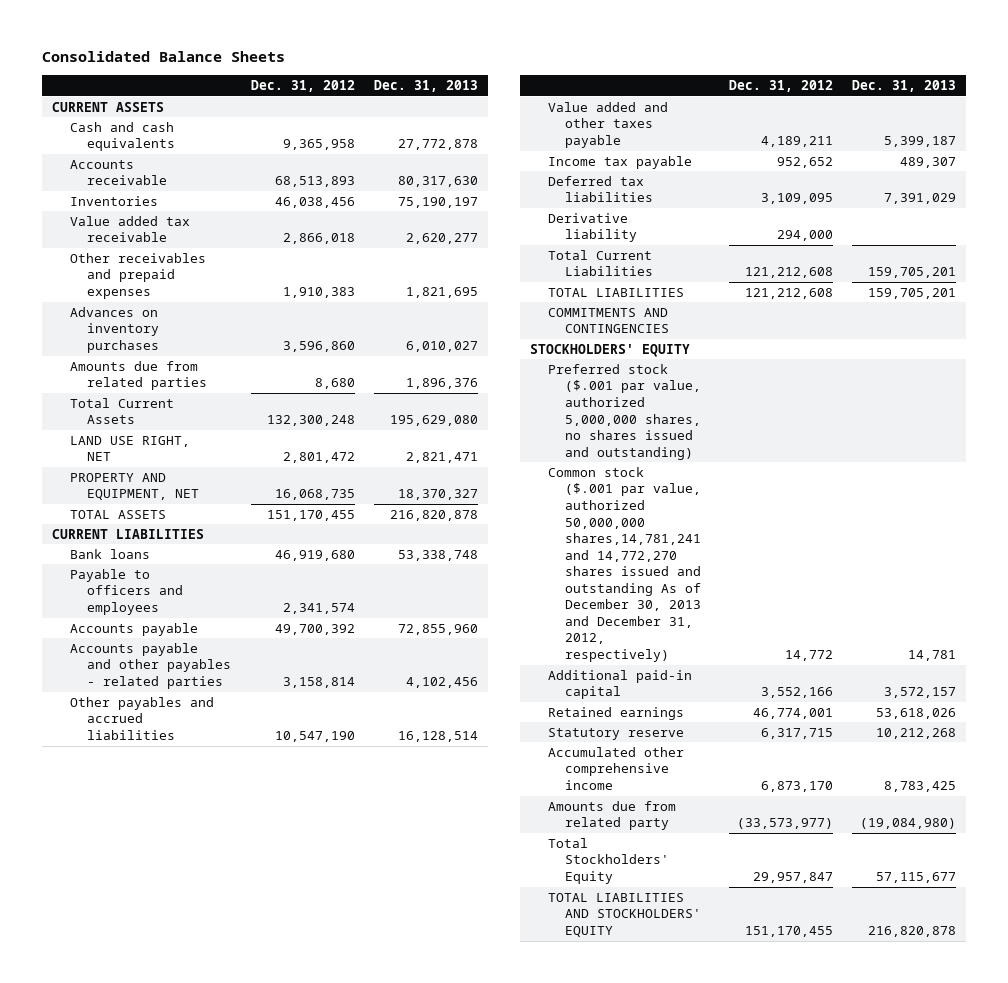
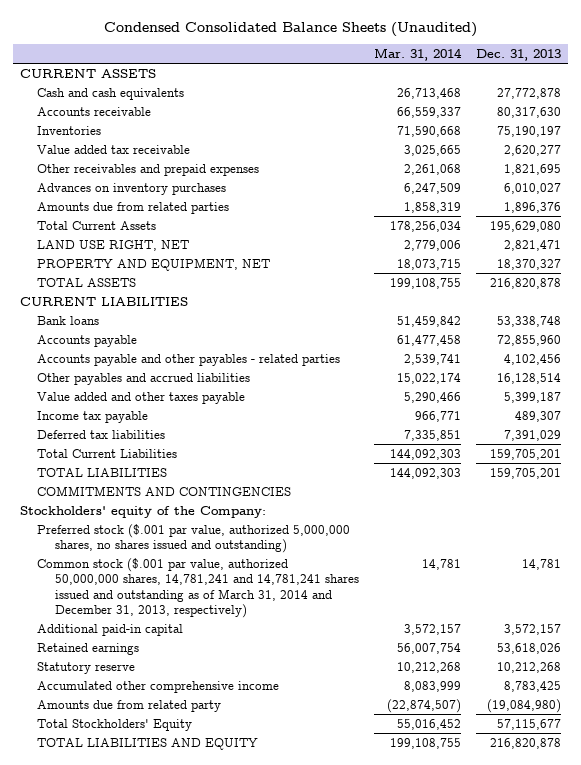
[42,51,286,63] Consolidated Balance Sheets -> [103,21,477,37] Condensed Consolidated Balance Sheets (Unaudited)
[250,80,355,93] Dec. 31, 2012 -> none
none -> [373,47,462,61] Mar. 31, 2014
[69,568,184,615] Payable to officers and employees -> none
[547,212,638,243] Derivative liability -> none
[530,343,691,357] STOCKHOLDERS' EQUITY -> [20,505,267,518] Stockholders' equity of the Company:
[547,466,702,662] Common stock ($.001 par value, authorized 50,000,000 shares,14,781,241 and 14,772,270 shares issued and outstanding As of December 30, 2013 and December 31, 2012, respectively) -> [37,557,359,619] Common stock ($.001 par value, authorized 50,000,000 shares, 14,781,241 and 14,781,241 shares issued and outstanding as of March 31, 2014 and December 31, 2013, respectively)
[547,892,702,937] TOTAL LIABILITIES AND STOCKHOLDERS' EQUITY -> [37,737,259,750] TOTAL LIABILITIES AND EQUITY

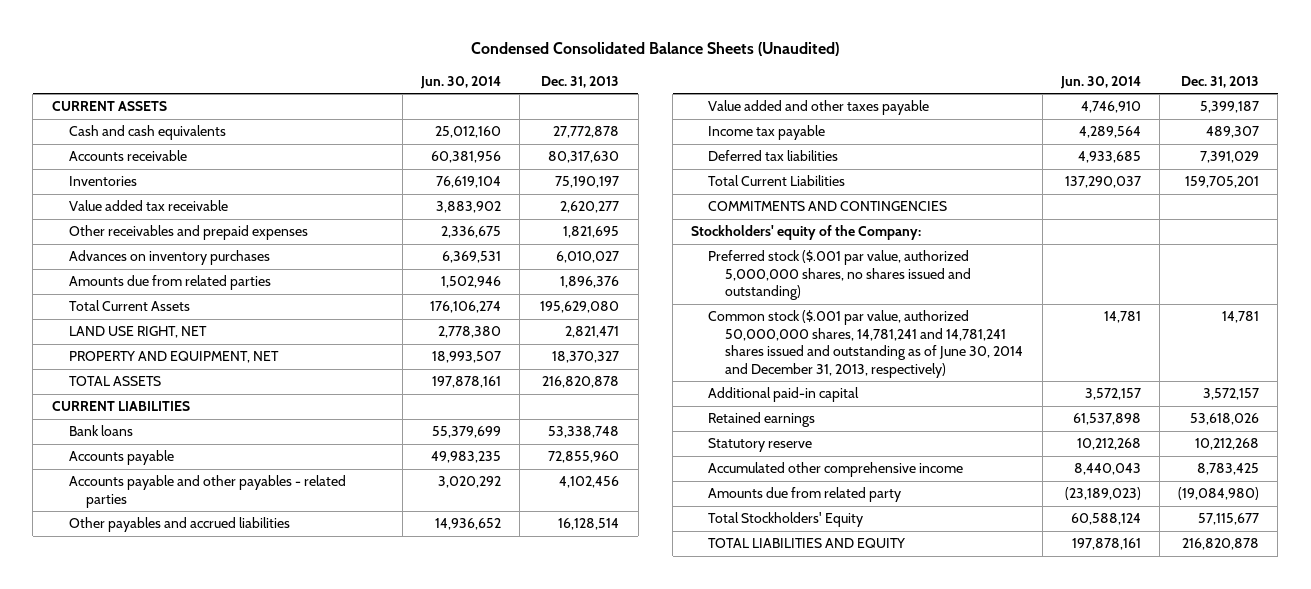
[373,47,462,61] Mar. 31, 2014 -> none
none -> [419,75,501,89] Jun. 30, 2014
[37,467,168,477] TOTAL LIABILITIES -> none
[37,557,359,619] Common stock ($.001 par value, authorized 50,000,000 shares, 14,781,241 and 14,781,241 shares issued and outstanding as of March 31, 2014 and December 31, 2013, respectively) -> [708,310,1024,378] Common stock ($.001 par value, authorized 50,000,000 shares, 14,781,241 and 14,781,241 shares issued and outstanding as of June 30, 2014 and December 31, 2013, respectively)

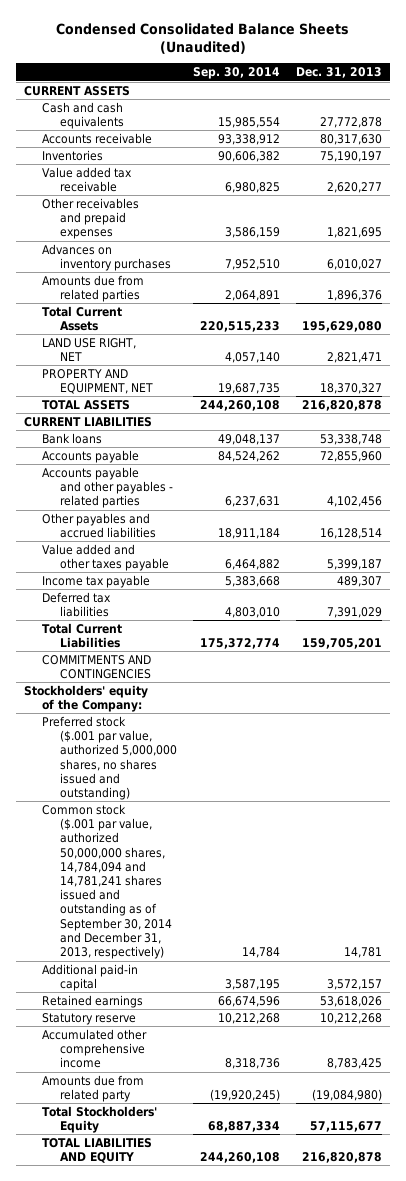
[419,75,501,89] Jun. 30, 2014 -> none
none -> [192,67,280,80] Sep. 30, 2014
[708,310,1024,378] Common stock ($.001 par value, authorized 50,000,000 shares, 14,781,241 and 14,781,241 shares issued and outstanding as of June 30, 2014 and December 31, 2013, respectively) -> [41,803,172,960] Common stock ($.001 par value, authorized 50,000,000 shares, 14,784,094 and 14,781,241 shares issued and outstanding as of September 30, 2014 and December 31, 2013, respectively)

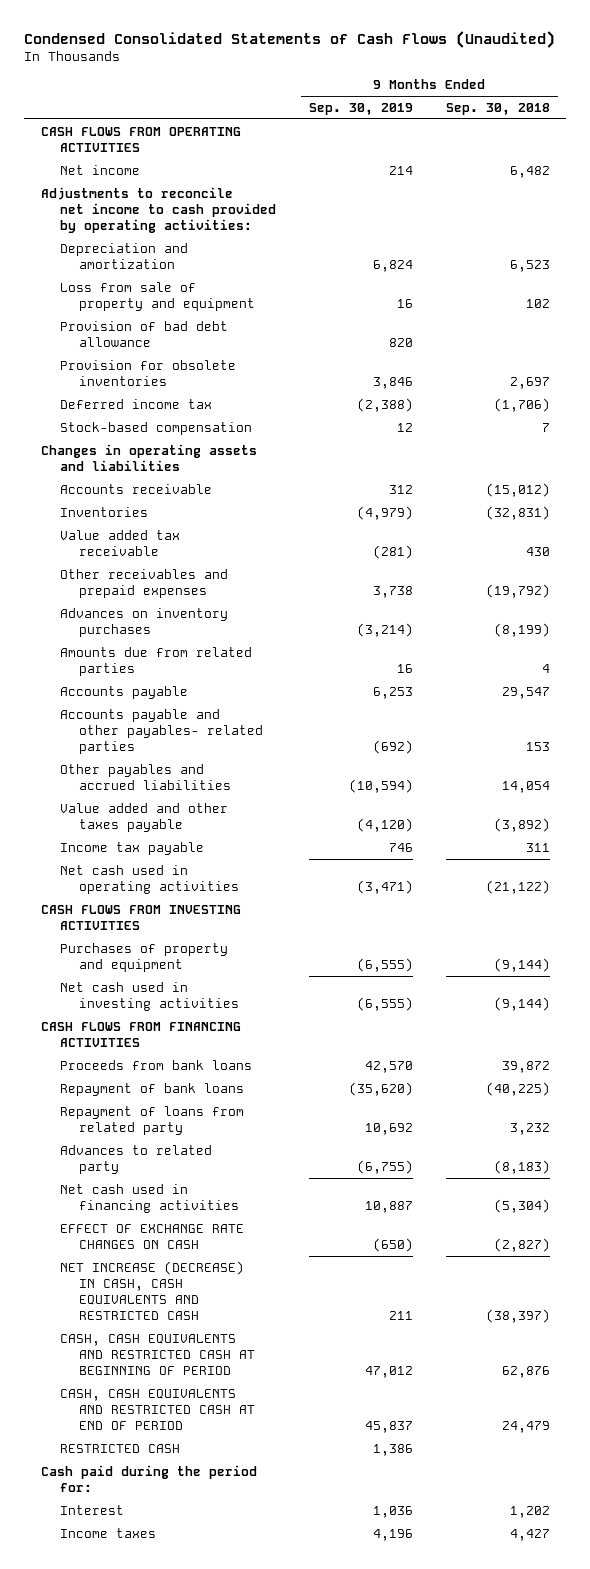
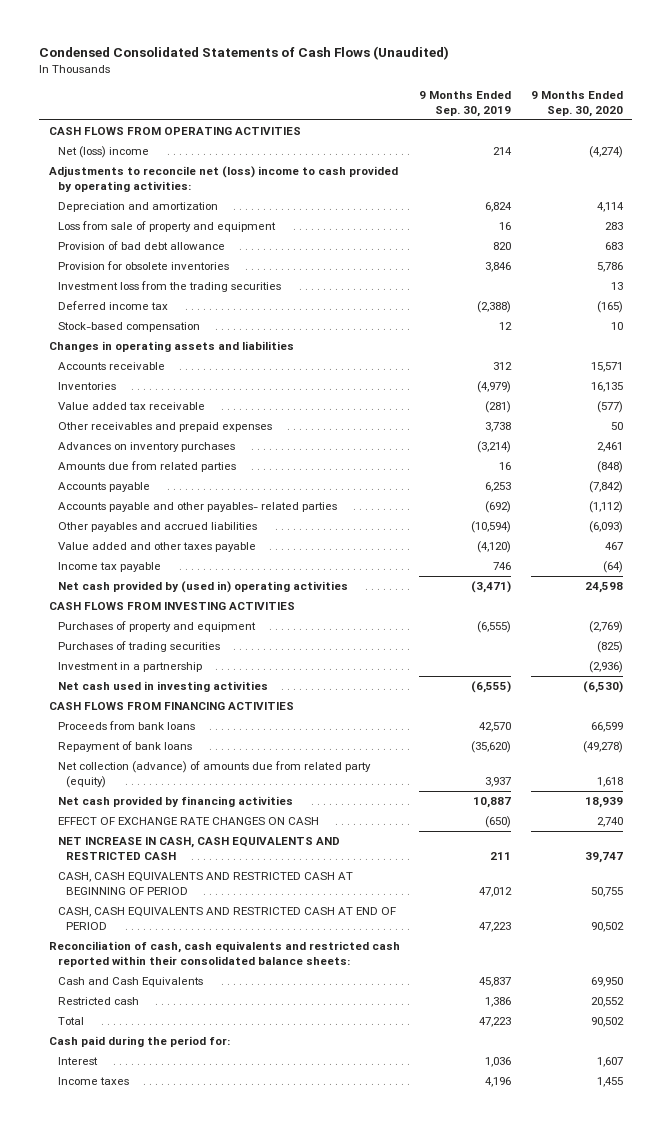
[445,102,550,115] Sep. 30, 2018 -> none
none -> [530,90,623,117] 9 Months Ended Sep. 30, 2020
[59,164,140,175] Net income -> [57,146,149,159] Net (loss) income
[40,186,276,234] Adjustments to reconcile net income to cash provided by operating activities: -> [48,166,398,192] Adjustments to reconcile net (loss) income to cash provided by operating activities:
none -> [57,281,281,293] Investment loss from the trading securities
[59,864,240,894] Net cash used in operating activities -> [57,581,348,594] Net cash provided by (used in) operating activities
none -> [57,641,220,653] Purchases of trading securities
none -> [57,662,202,673] Investment in a partnership
[59,1144,212,1174] Advances to related party -> none
[59,1105,244,1135] Repayment of loans from related party -> [57,761,371,788] Net collection (advance) of amounts due from related party (equity)
[364,1122,413,1135] 10,692 -> [485,776,512,787] 3,937
[59,1183,240,1213] Net cash used in financing activities -> [57,796,293,808] Net cash provided by financing activities
[59,1260,244,1321] NET INCREASE (DECREASE) IN CASH, CASH EQUIVALENTS AND RESTRICTED CASH -> [57,837,340,860] NET INCREASE IN CASH, CASH EQUIVALENTS AND RESTRICTED CASH
[364,1421,413,1434] 45,837 -> [479,921,512,932] 47,223
none -> [48,941,400,967] Reconciliation of cash, cash equivalents and restricted cash reported within their consolidated balance sheets:
none -> [57,977,203,988] Cash and Cash Equivalents
[59,1443,180,1453] RESTRICTED CASH -> [57,997,139,1006] Restricted cash
none -> [57,1017,84,1026] Total

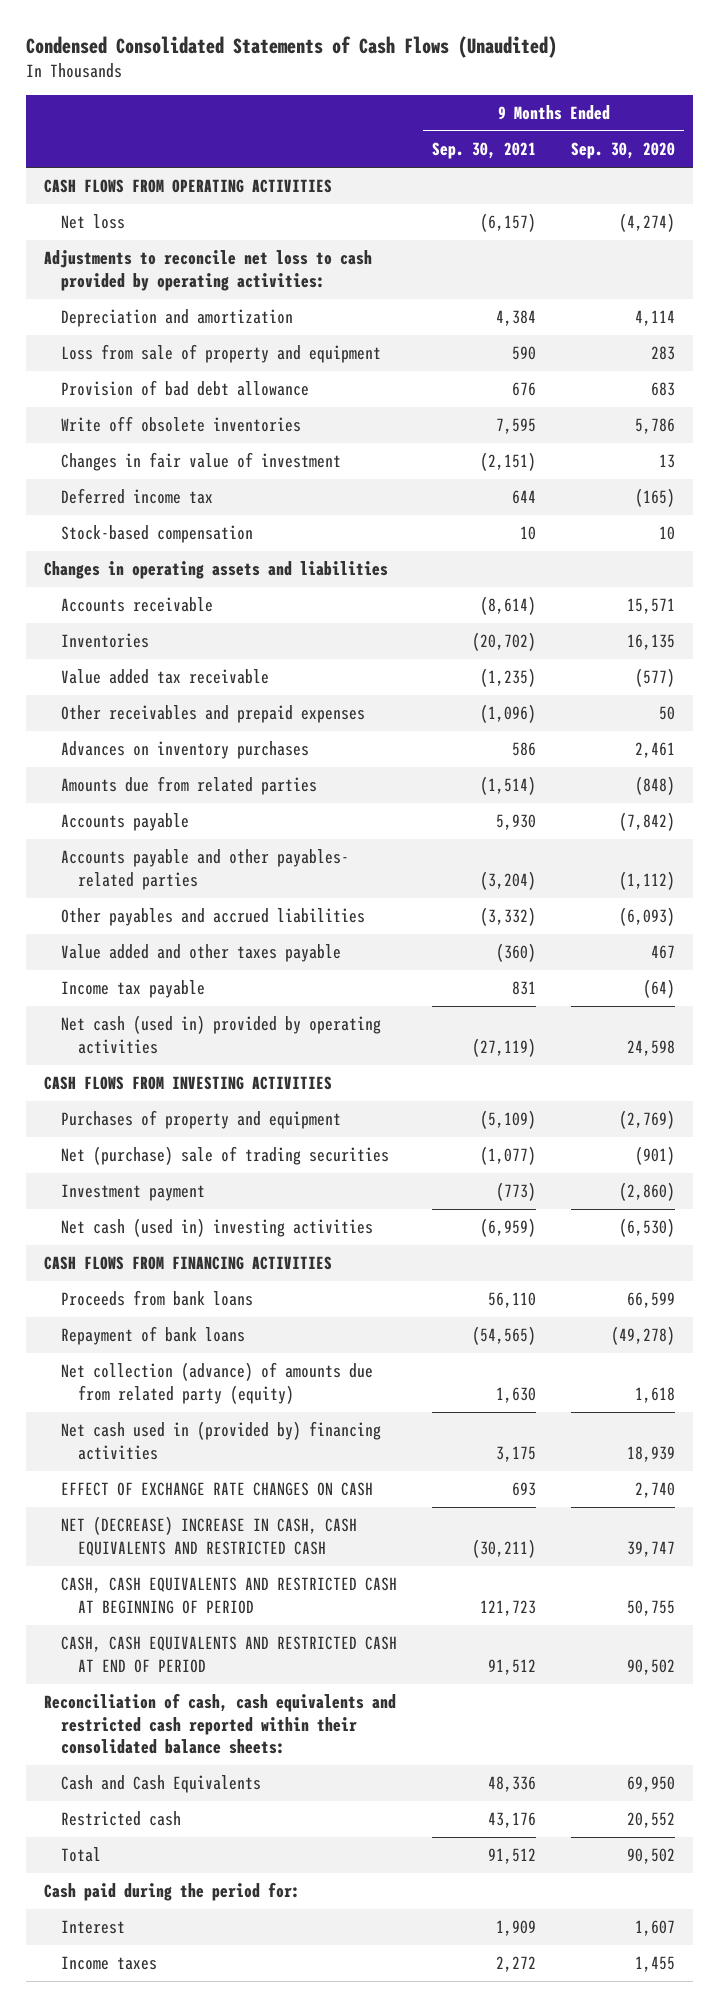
[419,90,512,117] 9 Months Ended Sep. 30, 2019 -> none
none -> [432,142,537,160] Sep. 30, 2021
[57,146,149,159] Net (loss) income -> [60,214,125,230] Net loss
[48,166,398,192] Adjustments to reconcile net (loss) income to cash provided by operating activities: -> [43,250,372,291] Adjustments to reconcile net loss to cash provided by operating activities:
[57,281,281,293] Investment loss from the trading securities -> none
[57,261,229,271] Provision for obsolete inventories -> [60,416,301,433] Write off obsolete inventories
none -> [60,452,341,472] Changes in fair value of investment
[57,581,348,594] Net cash provided by (used in) operating activities -> [60,1015,381,1054] Net cash (used in) provided by operating activities
[57,662,202,673] Investment in a partnership -> none
[57,641,220,653] Purchases of trading securities -> [60,1146,389,1166] Net (purchase) sale of trading securities
[596,641,623,654] (825) -> [635,1146,676,1166] (901)
none -> [60,1184,205,1202] Investment payment
[57,681,268,693] Net cash used in investing activities -> [60,1218,373,1238] Net cash (used in) investing activities
[57,796,293,808] Net cash provided by financing activities -> [60,1421,381,1460] Net cash used in (provided by) financing activities
[57,837,340,860] NET INCREASE IN CASH, CASH EQUIVALENTS AND RESTRICTED CASH -> [60,1516,357,1556] NET (DECREASE) INCREASE IN CASH, CASH EQUIVALENTS AND RESTRICTED CASH

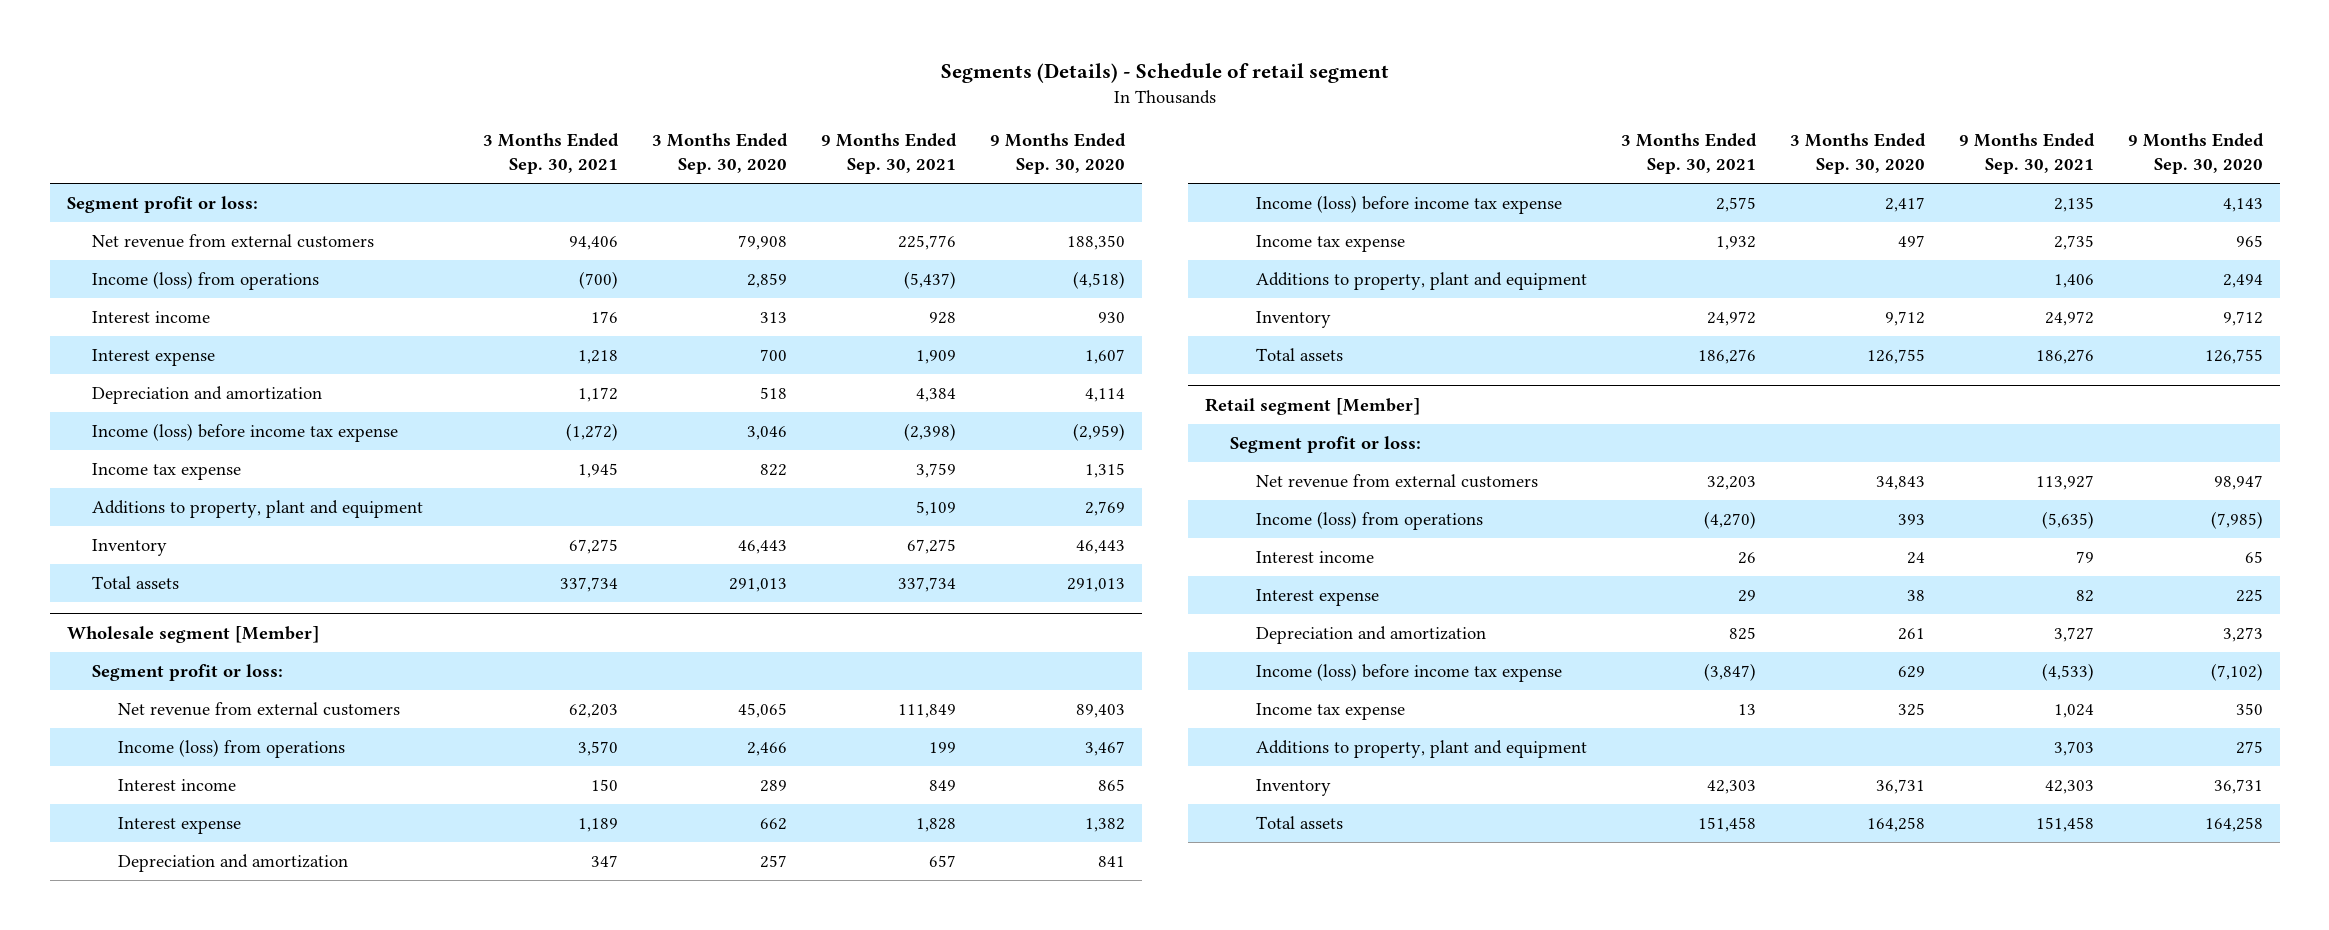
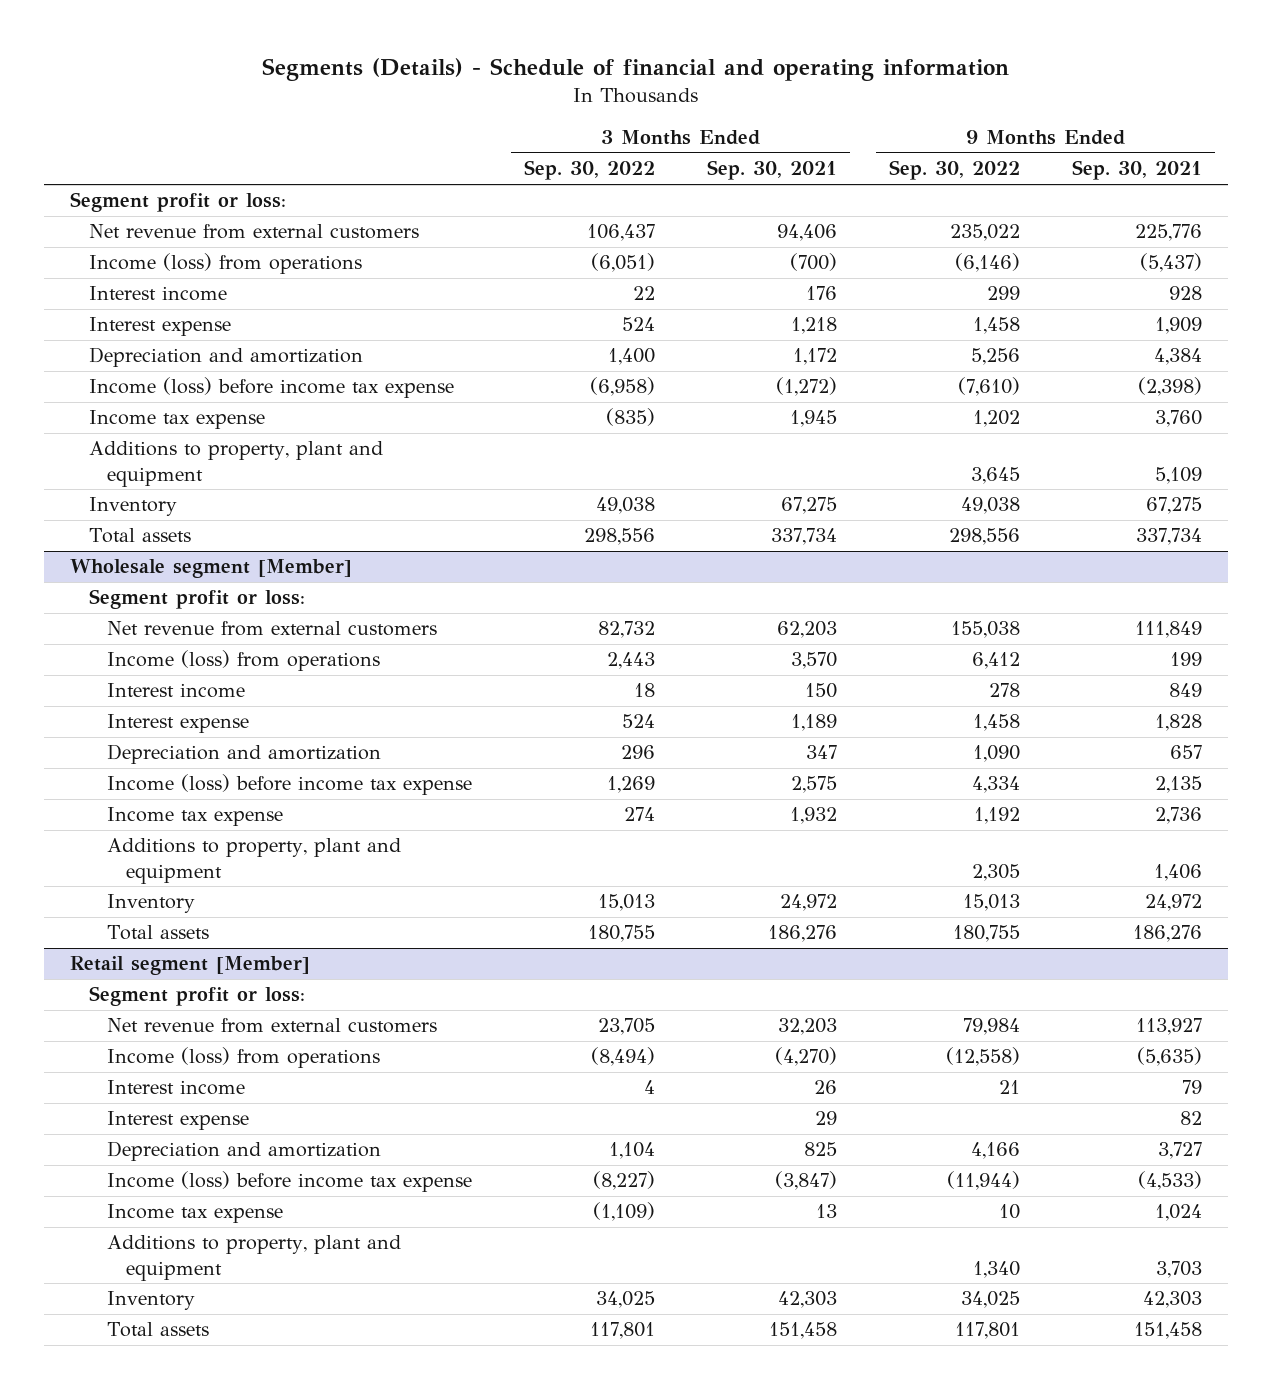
[940,63,1389,84] Segments (Details) - Schedule of retail segment -> [261,57,1009,81] Segments (Details) - Schedule of financial and operating information
[651,133,788,175] 3 Months Ended Sep. 30, 2020 -> none
[989,133,1126,175] 9 Months Ended Sep. 30, 2020 -> none
none -> [524,160,656,181] Sep. 30, 2022
none -> [889,160,1021,181] Sep. 30, 2022
[915,462,956,478] 3,759 -> [1155,410,1203,428] 3,760
[2053,234,2094,250] 2,735 -> [1155,807,1203,825] 2,736

